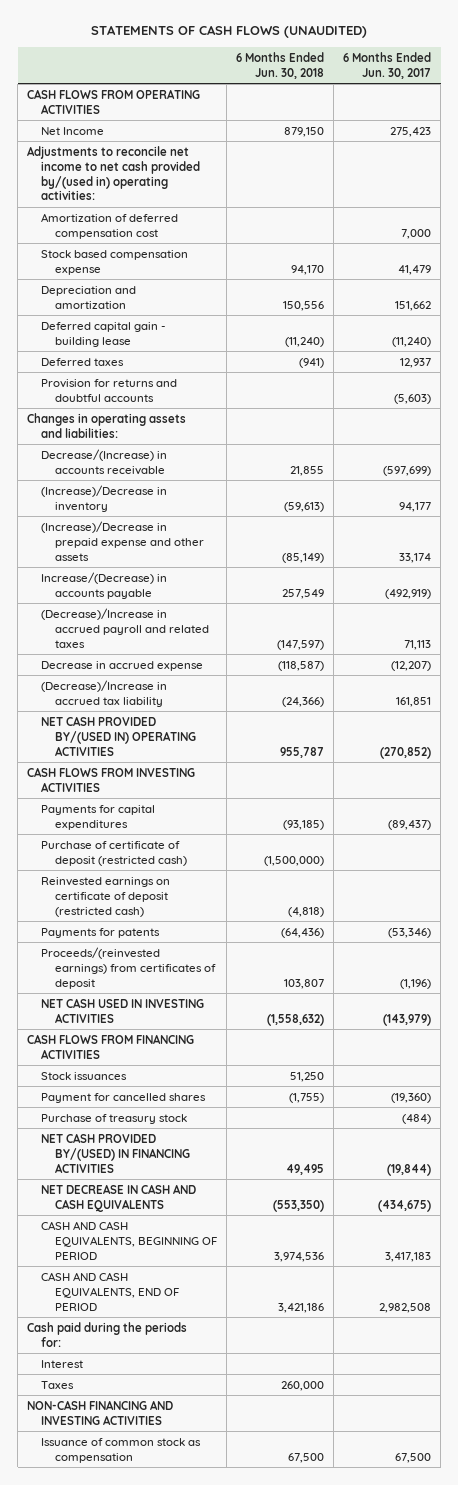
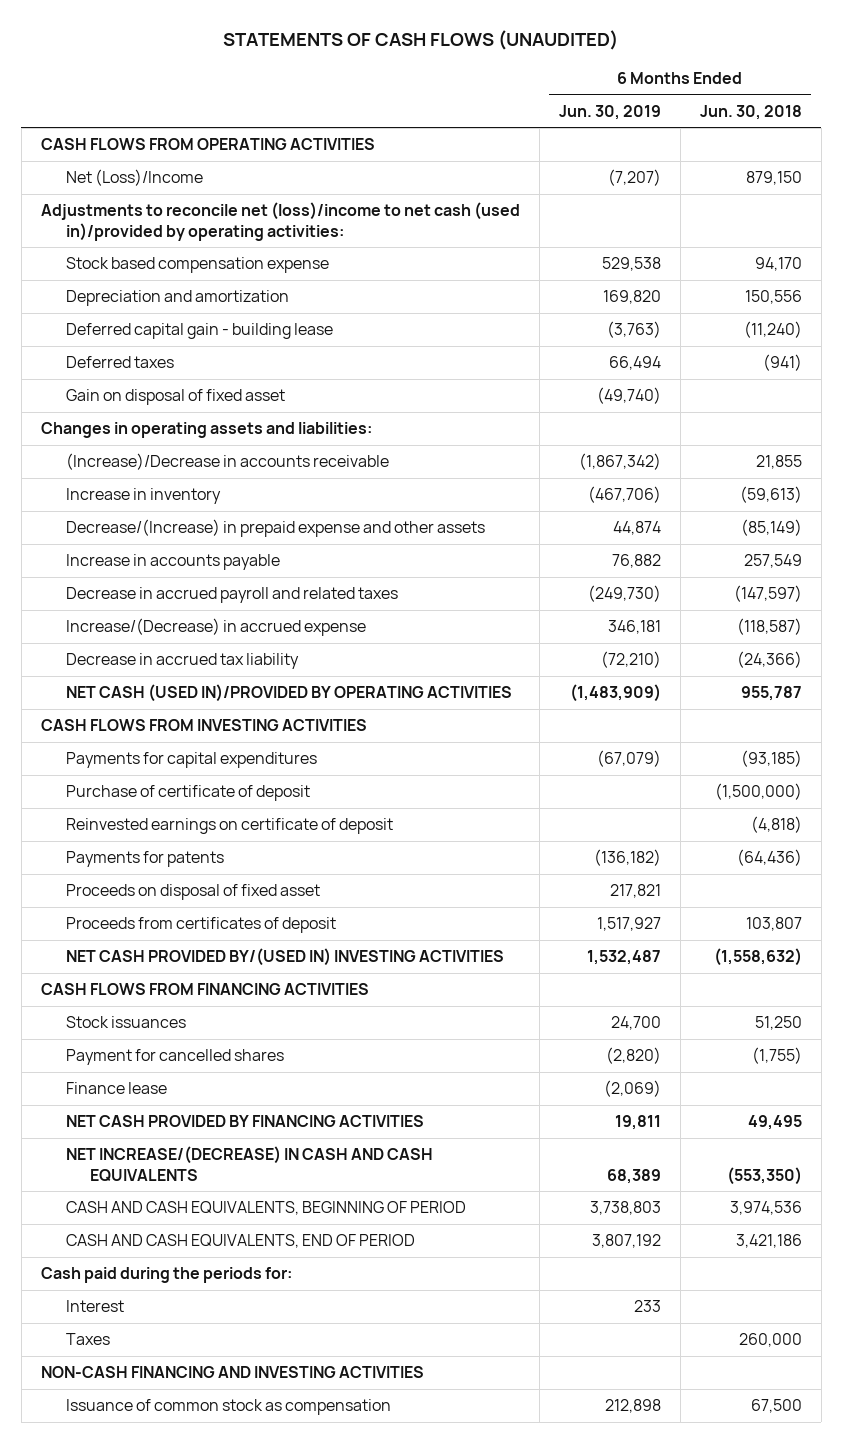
[343,51,432,79] 6 Months Ended Jun. 30, 2017 -> none
none -> [558,104,661,120] Jun. 30, 2019
[41,212,179,239] Amortization of deferred compensation cost -> none
[41,126,105,135] Net Income -> [65,169,203,187] Net (Loss)/Income
[27,145,201,201] Adjustments to reconcile net income to net cash provided by/(used in) operating activities: -> [40,202,520,241] Adjustments to reconcile net (loss)/income to net cash (used in)/provided by operating activities:
[41,378,178,402] Provision for returns and doubtful accounts -> none
none -> [65,389,285,406] Gain on disposal of fixed asset
[41,448,168,475] Decrease/(Increase) in accounts receivable -> [65,453,389,471] (Increase)/Decrease in accounts receivable
[41,484,168,512] (Increase)/Decrease in inventory -> [65,488,221,505] Increase in inventory
[41,520,204,561] (Increase)/Decrease in prepaid expense and other assets -> [65,519,485,538] Decrease/(Increase) in prepaid expense and other assets
[41,571,168,599] Increase/(Decrease) in accounts payable -> [65,554,280,571] Increase in accounts payable
[41,607,209,648] (Decrease)/Increase in accrued payroll and related taxes -> [65,587,398,604] Decrease in accrued payroll and related taxes
[41,660,204,671] Decrease in accrued expense -> [65,618,366,637] Increase/(Decrease) in accrued expense
[41,679,168,707] (Decrease)/Increase in accrued tax liability -> [65,653,299,670] Decrease in accrued tax liability
[41,715,196,756] NET CASH PROVIDED BY/(USED IN) OPERATING ACTIVITIES -> [65,684,512,703] NET CASH (USED IN)/PROVIDED BY OPERATING ACTIVITIES
[41,840,187,866] Purchase of certificate of deposit (restricted cash) -> none
[41,876,171,917] Reinvested earnings on certificate of deposit (restricted cash) -> [65,785,310,802] Purchase of certificate of deposit
[288,906,325,917] (4,818) -> [714,783,802,801] (1,500,000)
none -> [65,818,393,835] Reinvested earnings on certificate of deposit
none -> [65,884,320,901] Proceeds on disposal of fixed asset
[41,946,216,989] Proceeds/(reinvested earnings) from certificates of deposit -> [65,917,336,934] Proceeds from certificates of deposit
[41,997,205,1023] NET CASH USED IN INVESTING ACTIVITIES -> [65,948,504,967] NET CASH PROVIDED BY/(USED IN) INVESTING ACTIVITIES
[41,1113,188,1124] Purchase of treasury stock -> none
none -> [65,1082,167,1095] Finance lease
[41,1132,190,1173] NET CASH PROVIDED BY/(USED) IN FINANCING ACTIVITIES -> [65,1115,424,1128] NET CASH PROVIDED BY FINANCING ACTIVITIES
[41,1183,197,1212] NET DECREASE IN CASH AND CASH EQUIVALENTS -> [65,1146,433,1182] NET INCREASE/(DECREASE) IN CASH AND CASH EQUIVALENTS

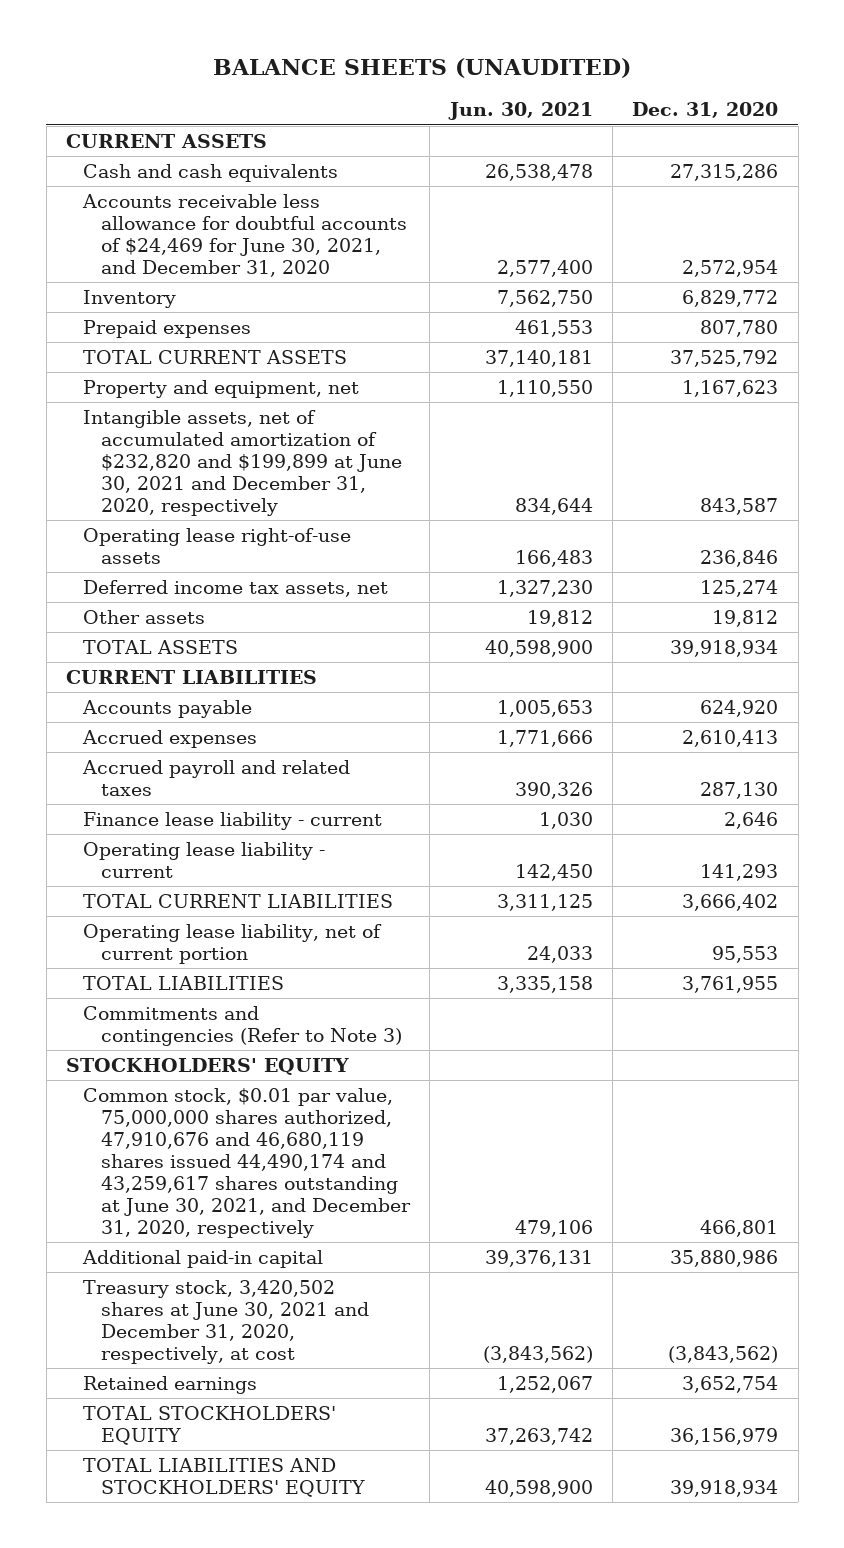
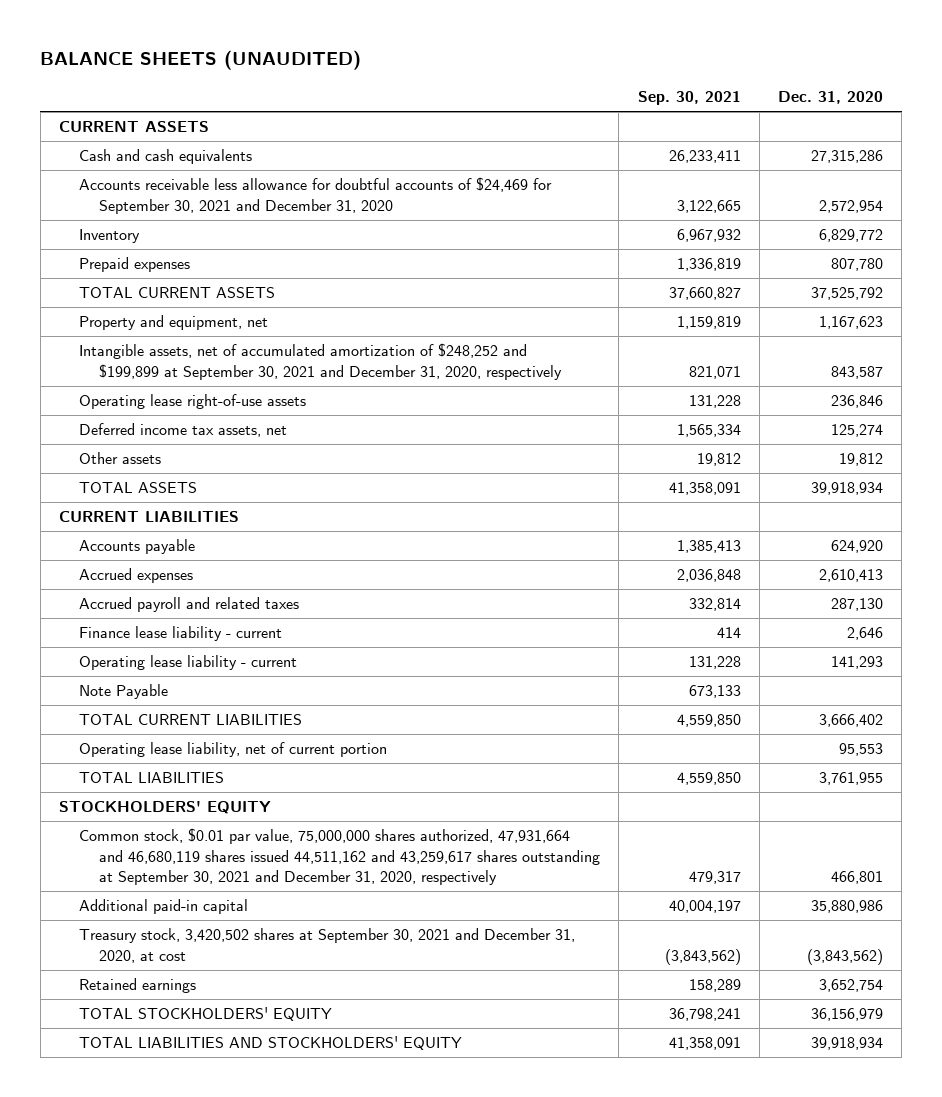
[447,102,593,121] Jun. 30, 2021 -> none
none -> [637,91,741,106] Sep. 30, 2021
[82,193,407,278] Accounts receivable less allowance for doubtful accounts of $24,469 for June 30, 2021, and December 31, 2020 -> [78,177,552,214] Accounts receivable less allowance for doubtful accounts of $24,469 for September 30, 2021 and December 31, 2020
[83,409,402,517] Intangible assets, net of accumulated amortization of $232,820 and $199,899 at June 30, 2021 and December 31, 2020, respectively -> [78,343,562,380] Intangible assets, net of accumulated amortization of $248,252 and $199,899 at September 30, 2021 and December 31, 2020, respectively
none -> [78,684,168,700] Note Payable
[83,1005,402,1047] Commitments and contingencies (Refer to Note 3) -> none
[83,1087,411,1239] Common stock, $0.01 par value, 75,000,000 shares authorized, 47,910,676 and 46,680,119 shares issued 44,490,174 and 43,259,617 shares outstanding at June 30, 2021, and December 31, 2020, respectively -> [78,828,600,885] Common stock, $0.01 par value, 75,000,000 shares authorized, 47,931,664 and 46,680,119 shares issued 44,511,162 and 43,259,617 shares outstanding at September 30, 2021 and December 31, 2020, respectively
[83,1279,369,1365] Treasury stock, 3,420,502 shares at June 30, 2021 and December 31, 2020, respectively, at cost -> [78,928,575,963] Treasury stock, 3,420,502 shares at September 30, 2021 and December 31, 2020, at cost

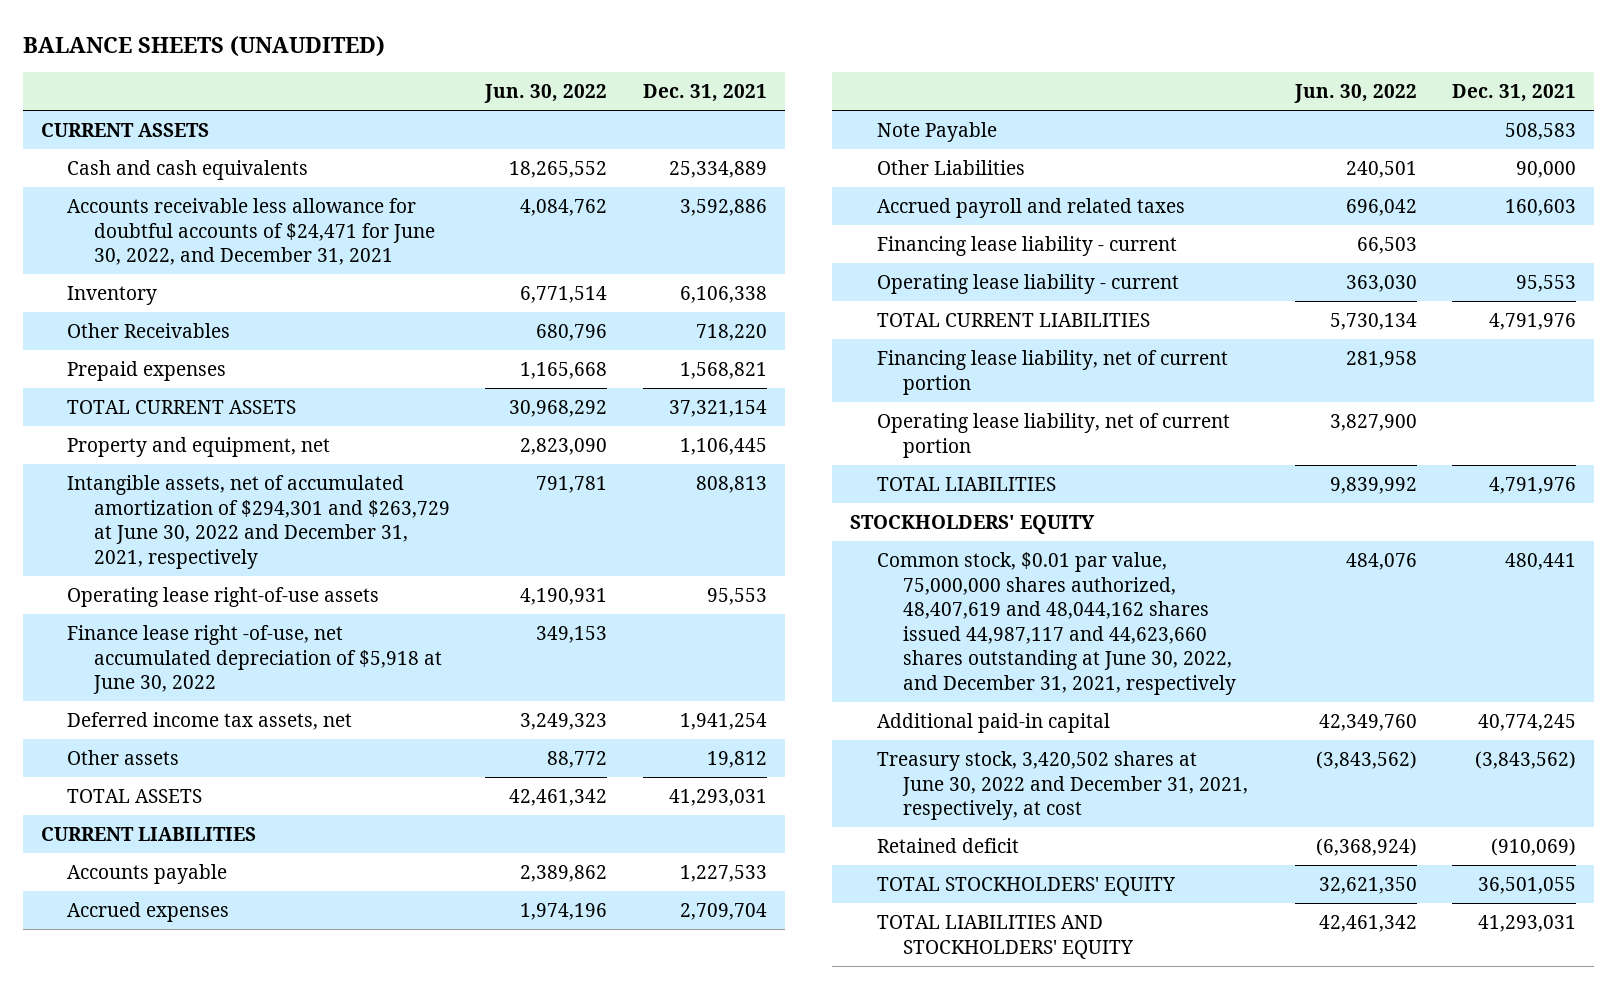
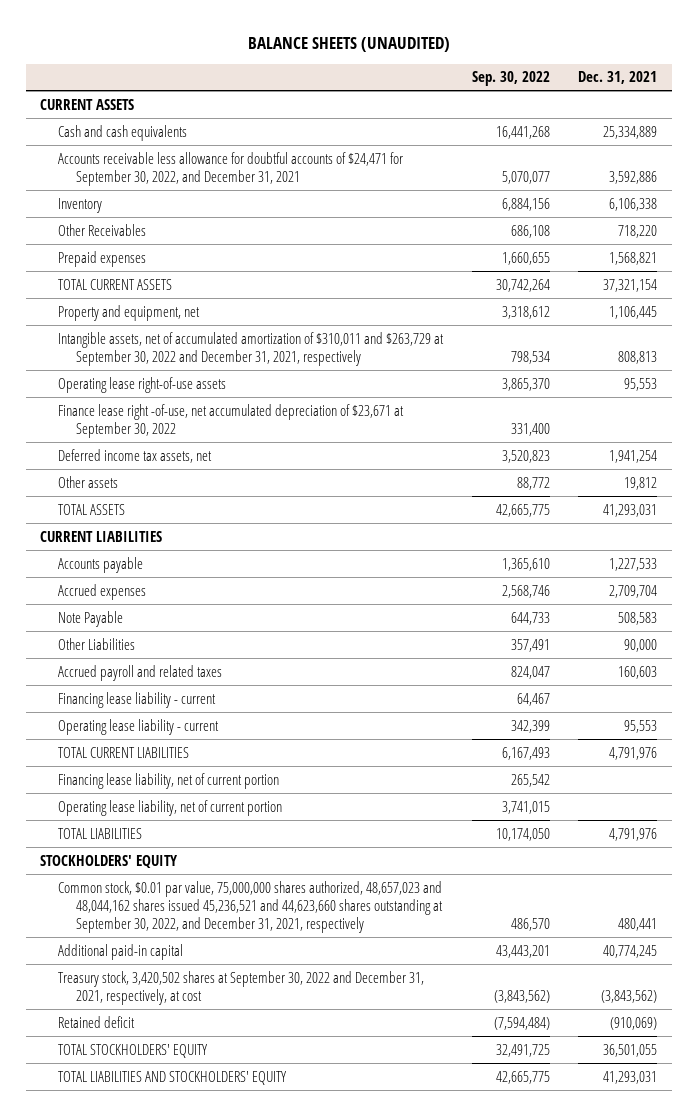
[484,83,608,103] Jun. 30, 2022 -> none
none -> [471,71,550,87] Sep. 30, 2022
[67,198,435,266] Accounts receivable less allowance for doubtful accounts of $24,471 for June 30, 2022, and December 31, 2021 -> [58,151,404,186] Accounts receivable less allowance for doubtful accounts of $24,471 for September 30, 2022, and December 31, 2021
[67,475,450,569] Intangible assets, net of accumulated amortization of $294,301 and $263,729 at June 30, 2022 and December 31, 2021, respectively -> [58,331,445,366] Intangible assets, net of accumulated amortization of $310,011 and $263,729 at September 30, 2022 and December 31, 2021, respectively
[67,625,442,695] Finance lease right -of-use, net accumulated depreciation of $5,918 at June 30, 2022 -> [58,403,405,438] Finance lease right -of-use, net accumulated depreciation of $23,671 at September 30, 2022
[876,552,1237,695] Common stock, $0.01 par value, 75,000,000 shares authorized, 48,407,619 and 48,044,162 shares issued 44,987,117 and 44,623,660 shares outstanding at June 30, 2022, and December 31, 2021, respectively -> [58,880,444,934] Common stock, $0.01 par value, 75,000,000 shares authorized, 48,657,023 and 48,044,162 shares issued 45,236,521 and 44,623,660 shares outstanding at September 30, 2022, and December 31, 2021, respectively
[876,751,1249,821] Treasury stock, 3,420,502 shares at June 30, 2022 and December 31, 2021, respectively, at cost -> [58,970,425,1005] Treasury stock, 3,420,502 shares at September 30, 2022 and December 31, 2021, respectively, at cost

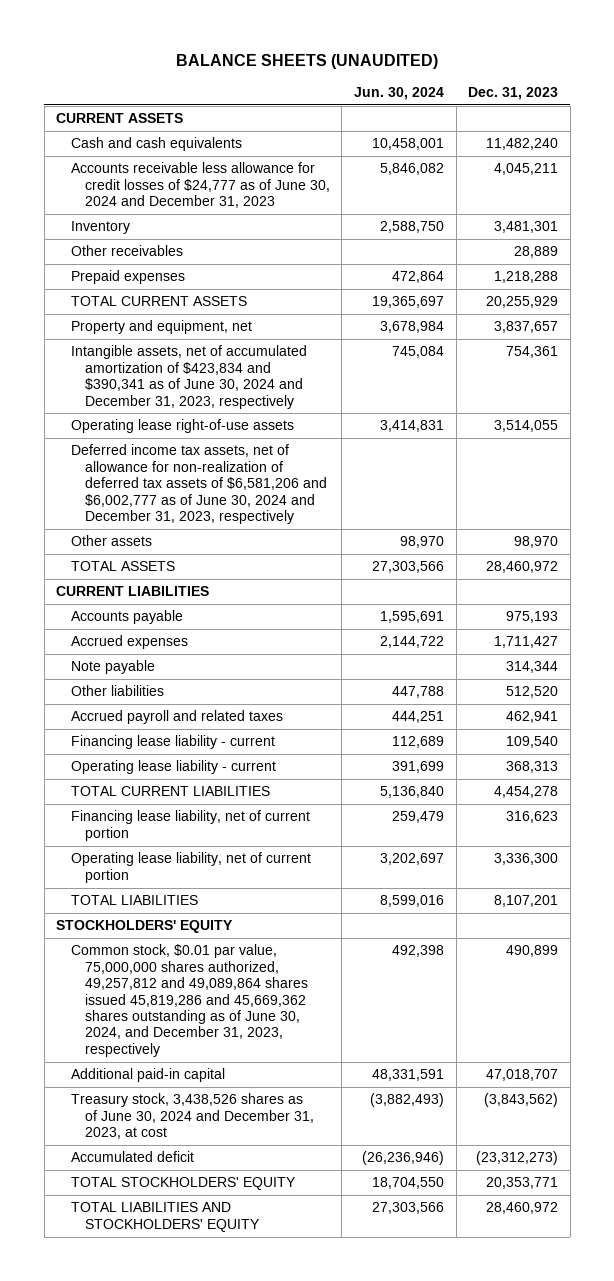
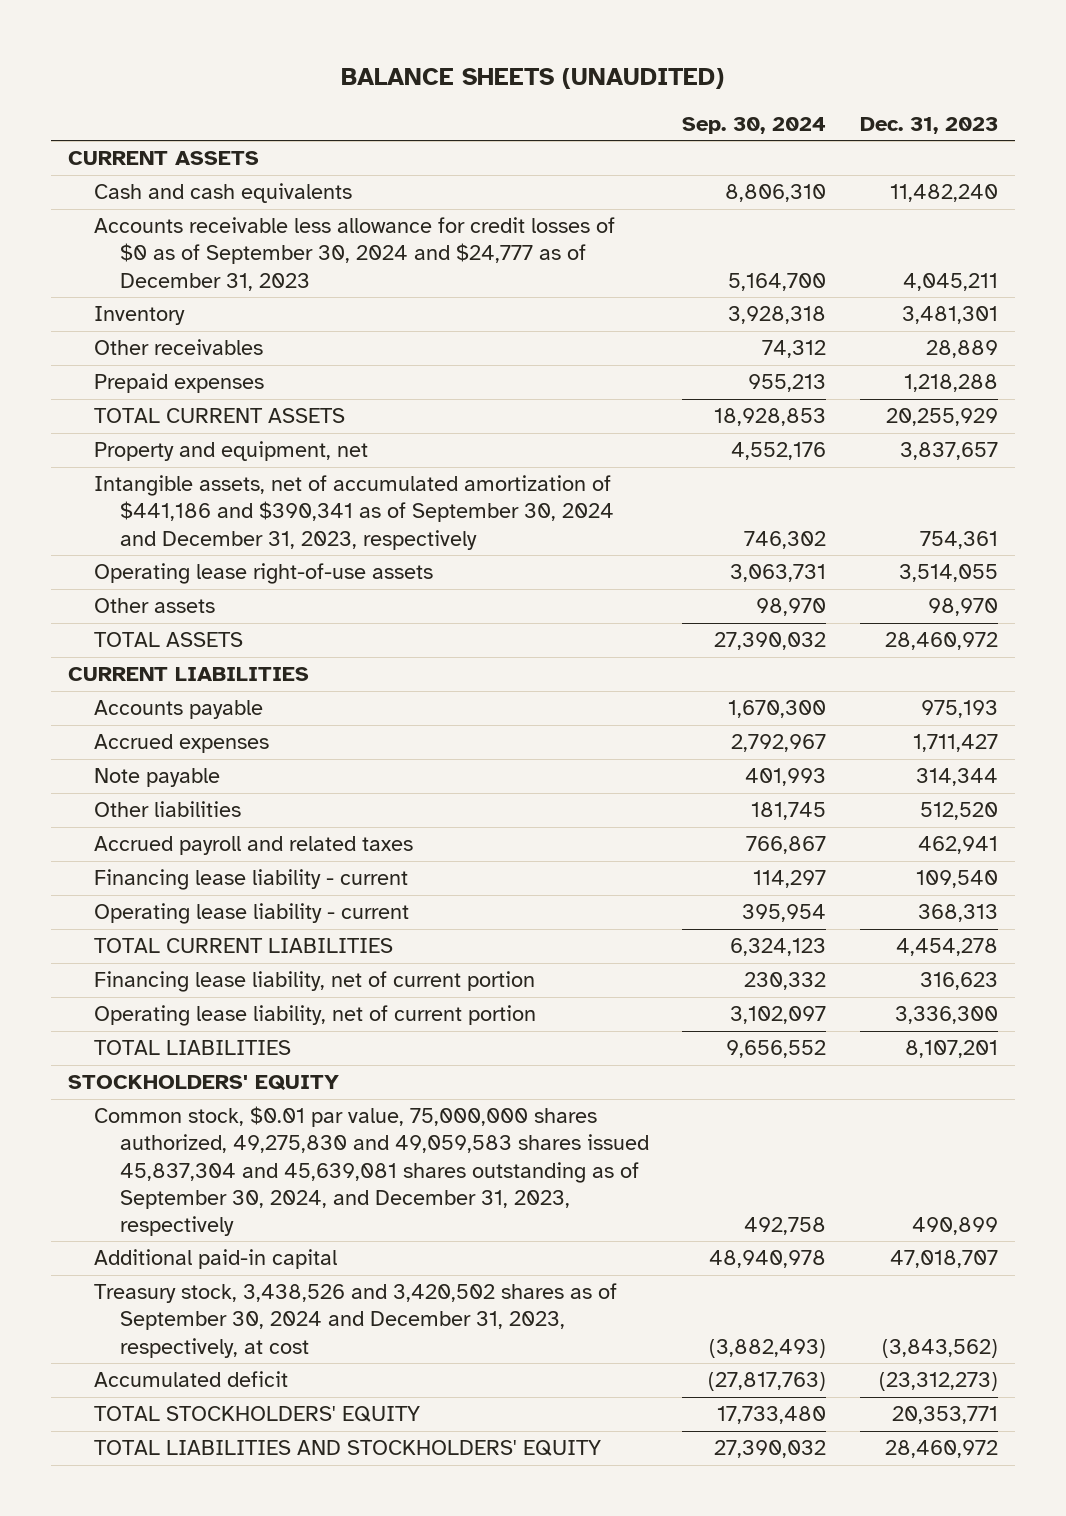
[353,86,444,100] Jun. 30, 2024 -> none
none -> [682,116,827,134] Sep. 30, 2024
[70,162,330,209] Accounts receivable less allowance for credit losses of $24,777 as of June 30, 2024 and December 31, 2023 -> [93,217,615,291] Accounts receivable less allowance for credit losses of $0 as of September 30, 2024 and $24,777 as of December 31, 2023
[70,345,307,409] Intangible assets, net of accumulated amortization of $423,834 and $390,341 as of June 30, 2024 and December 31, 2023, respectively -> [93,475,614,550] Intangible assets, net of accumulated amortization of $441,186 and $390,341 as of September 30, 2024 and December 31, 2023, respectively
[70,444,327,524] Deferred income tax assets, net of allowance for non-realization of deferred tax assets of $6,581,206 and $6,002,777 as of June 30, 2024 and December 31, 2023, respectively -> none
[70,944,308,1057] Common stock, $0.01 par value, 75,000,000 shares authorized, 49,257,812 and 49,089,864 shares issued 45,819,286 and 45,669,362 shares outstanding as of June 30, 2024, and December 31, 2023, respectively -> [93,1106,649,1236] Common stock, $0.01 par value, 75,000,000 shares authorized, 49,275,830 and 49,059,583 shares issued 45,837,304 and 45,639,081 shares outstanding as of September 30, 2024, and December 31, 2023, respectively
[70,1093,314,1140] Treasury stock, 3,438,526 shares as of June 30, 2024 and December 31, 2023, at cost -> [93,1283,617,1358] Treasury stock, 3,438,526 and 3,420,502 shares as of September 30, 2024 and December 31, 2023, respectively, at cost

